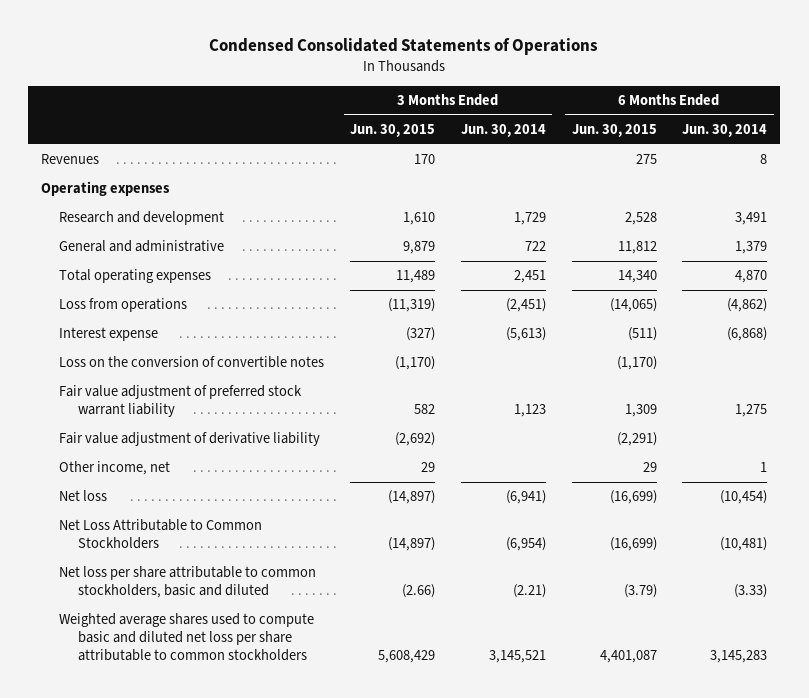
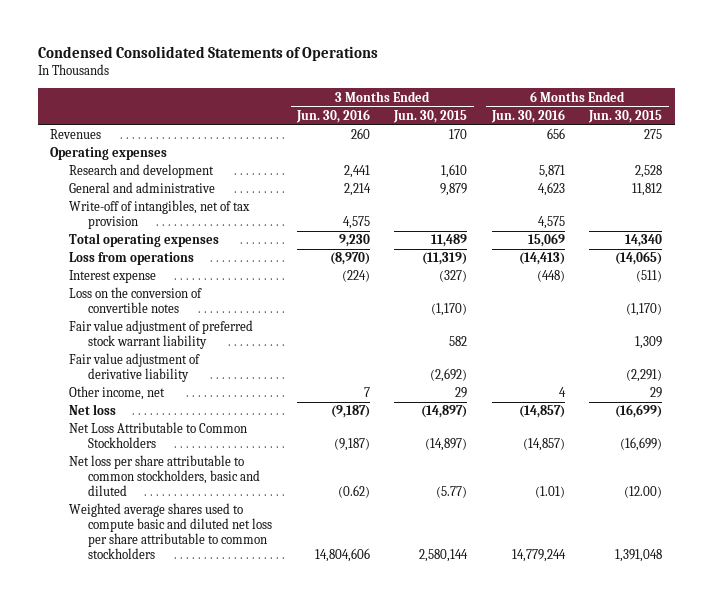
[460,123,546,137] Jun. 30, 2014 -> none
[682,123,768,137] Jun. 30, 2014 -> none
none -> [295,108,370,123] Jun. 30, 2016
none -> [490,108,565,123] Jun. 30, 2016
none -> [69,200,251,230] Write-off of intangibles, net of tax provision
[402,584,436,599] (2.66) -> [436,486,468,499] (5.77)
[623,584,657,599] (3.79) -> [624,486,663,499] (12.00)
[378,650,436,664] 5,608,429 -> [419,549,469,563] 2,580,144
[599,650,657,664] 4,401,087 -> [615,549,663,563] 1,391,048

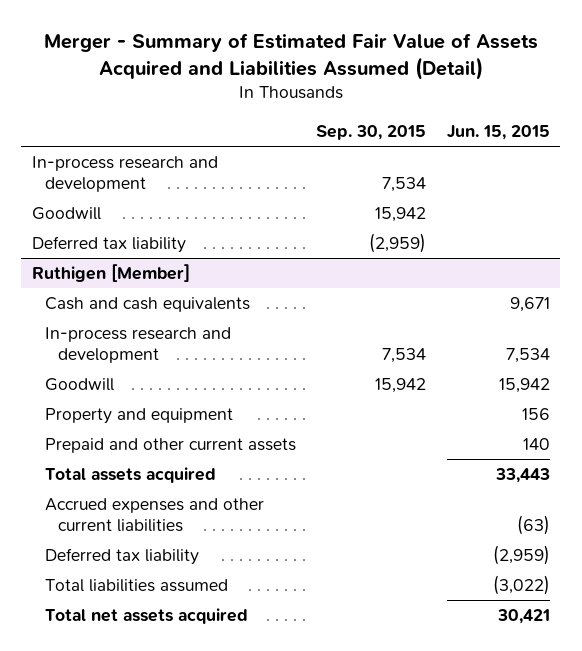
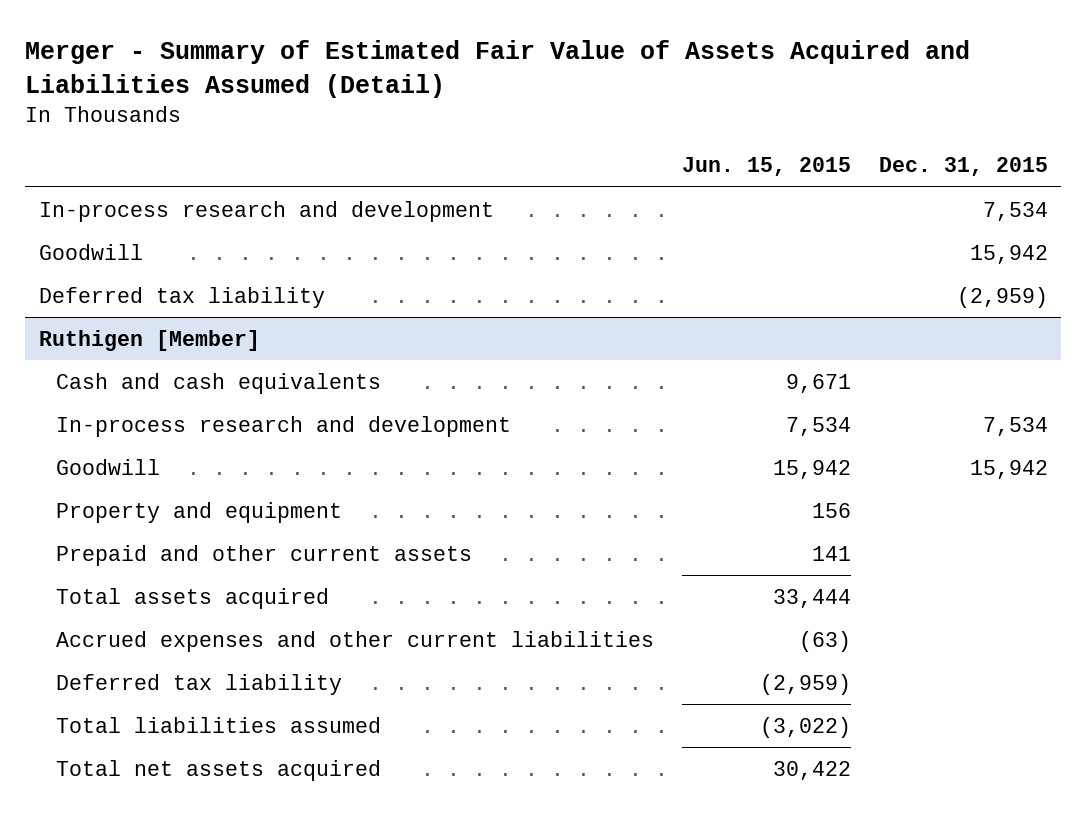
[316,124,427,140] Sep. 30, 2015 -> none
none -> [878,157,1048,177] Dec. 31, 2015
[523,438,551,451] 140 -> [811,545,851,561] 141
[495,468,551,484] 33,443 -> [772,588,851,608] 33,444
[497,609,551,625] 30,421 -> [772,760,851,780] 30,422

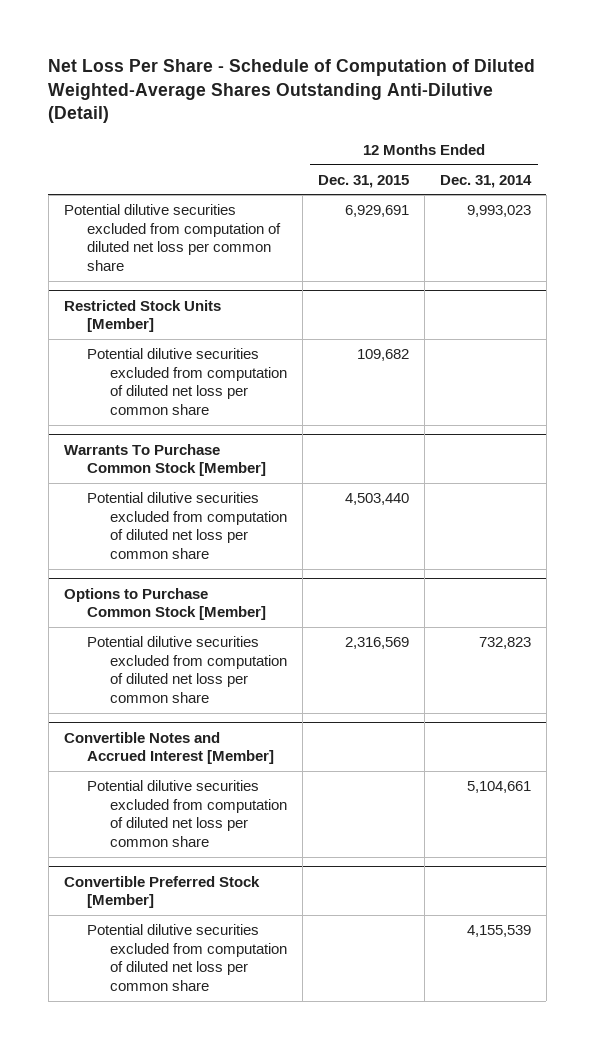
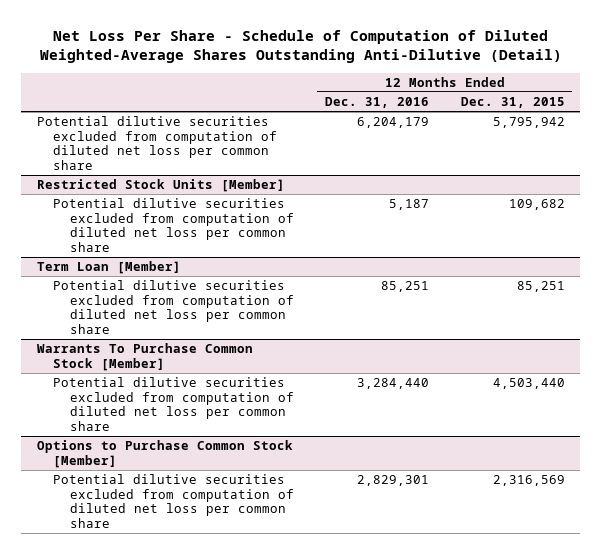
[439,174,532,188] Dec. 31, 2014 -> none
none -> [325,96,430,108] Dec. 31, 2016
[345,205,410,218] 6,929,691 -> [492,117,565,129] 5,795,942
none -> [36,261,181,275] Term Loan [Member]
none -> [53,280,294,334] Potential dilutive securities excluded from computation of diluted net loss per common share
[63,731,275,765] Convertible Notes and Accrued Interest [Member] -> none
[87,780,288,847] Potential dilutive securities excluded from computation of diluted net loss per common share -> none
[63,875,260,909] Convertible Preferred Stock [Member] -> none
[87,924,288,991] Potential dilutive securities excluded from computation of diluted net loss per common share -> none

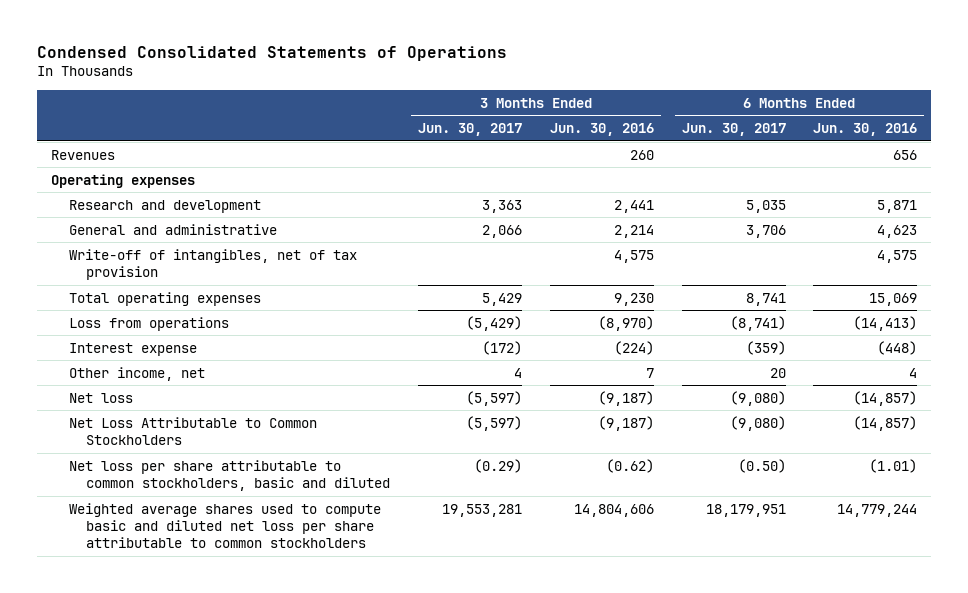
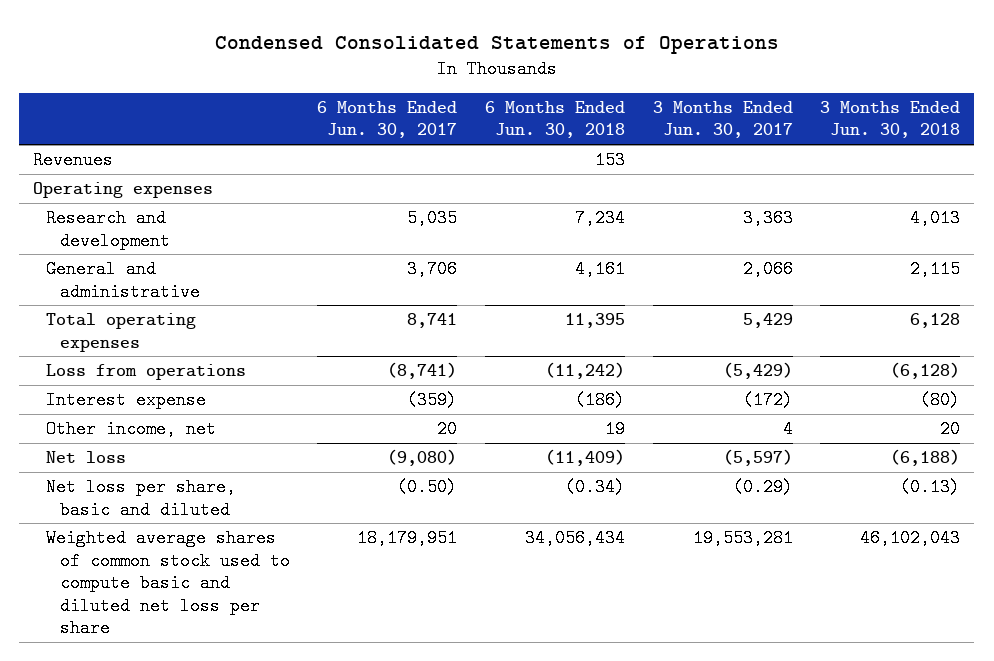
[549,123,654,137] Jun. 30, 2016 -> none
[813,123,918,137] Jun. 30, 2016 -> none
none -> [485,100,626,139] 6 Months Ended Jun. 30, 2018
none -> [820,100,961,139] 3 Months Ended Jun. 30, 2018
[68,248,357,280] Write-off of intangibles, net of tax provision -> none
[68,416,317,445] Net Loss Attributable to Common Stockholders -> none
[68,459,391,491] Net loss per share attributable to common stockholders, basic and diluted -> [46,478,237,519] Net loss per share, basic and diluted
[68,502,381,549] Weighted average shares used to compute basic and diluted net loss per share attributable to common stockholders -> [46,529,290,638] Weighted average shares of common stock used to compute basic and diluted net loss per share

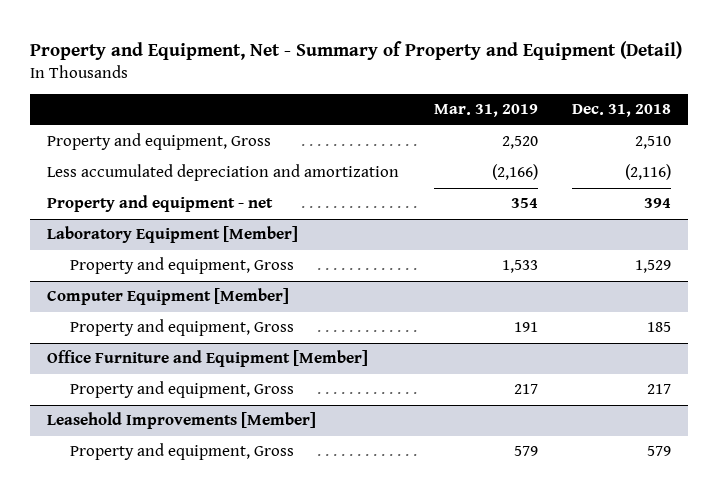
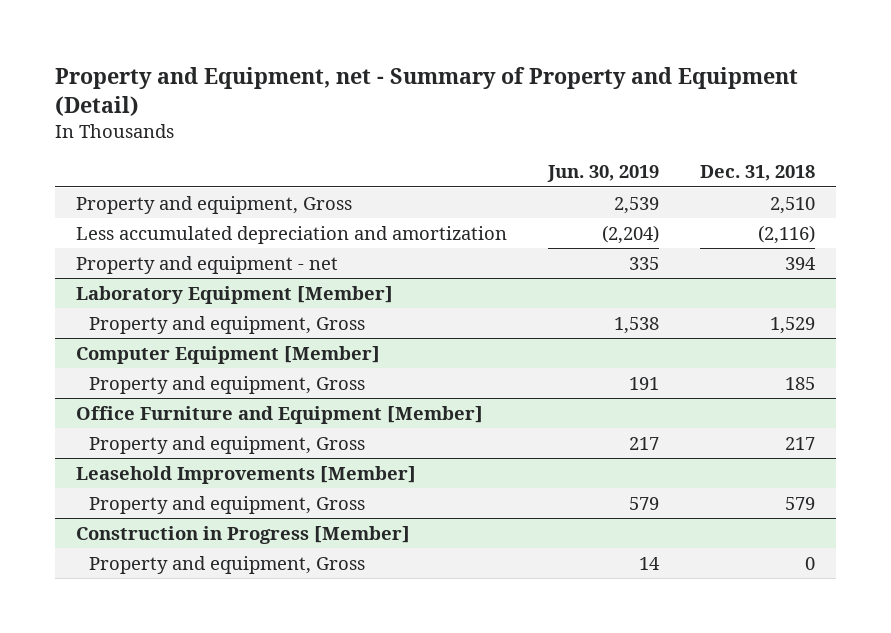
[30,40,683,60] Property and Equipment, Net - Summary of Property and Equipment (Detail) -> [55,66,799,116] Property and Equipment, net - Summary of Property and Equipment (Detail)
[433,104,538,118] Mar. 31, 2019 -> none
none -> [547,165,660,183] Jun. 30, 2019
none -> [75,525,410,544] Construction in Progress [Member]
none -> [88,555,365,574] Property and equipment, Gross

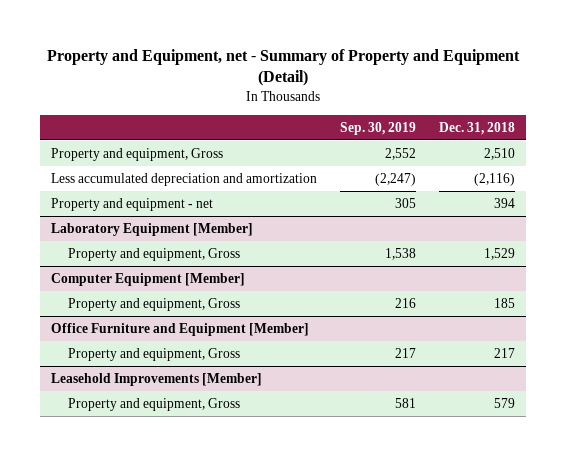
[547,165,660,183] Jun. 30, 2019 -> none
none -> [340,121,417,135] Sep. 30, 2019
[75,525,410,544] Construction in Progress [Member] -> none
[88,555,365,574] Property and equipment, Gross -> none

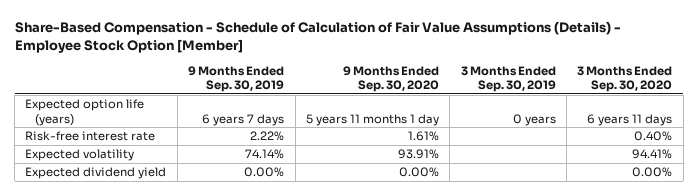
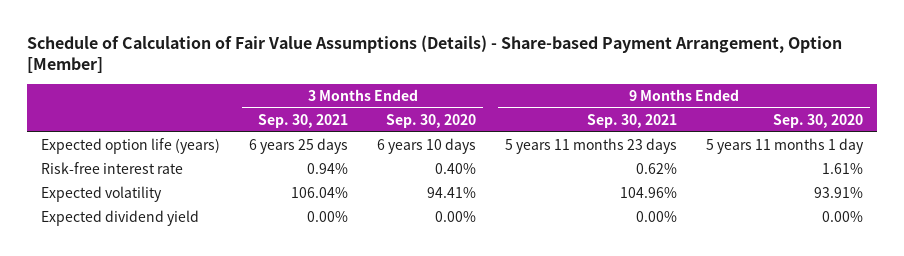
[14,21,621,54] Share-Based Compensation - Schedule of Calculation of Fair Value Assumptions (Details) - Employee Stock Option [Member] -> [27,34,843,74] Schedule of Calculation of Fair Value Assumptions (Details) - Share-based Payment Arrangement, Option [Member]
[188,65,285,93] 9 Months Ended Sep. 30, 2019 -> none
[460,65,556,93] 3 Months Ended Sep. 30, 2019 -> none
none -> [258,113,349,128] Sep. 30, 2021
none -> [586,113,677,128] Sep. 30, 2021
[587,113,673,126] 6 years 11 days -> [377,137,477,154] 6 years 10 days

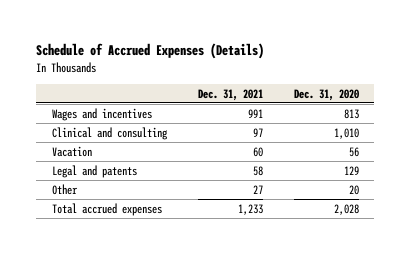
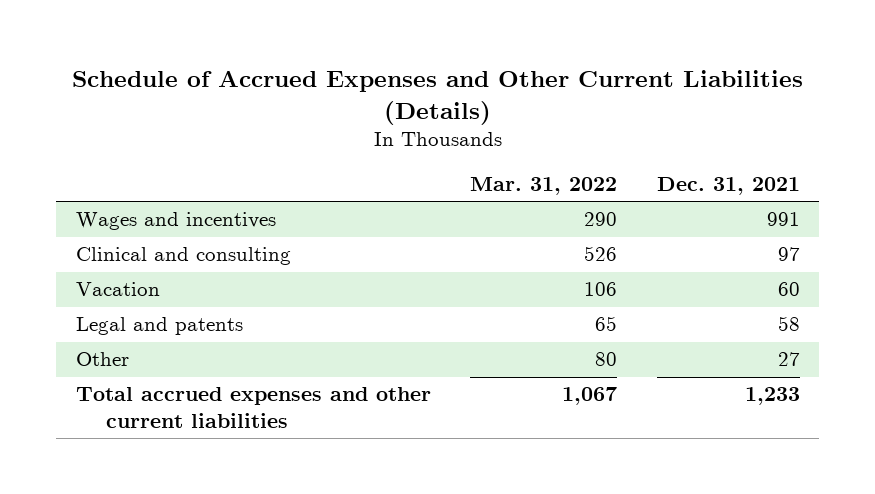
[36,43,265,60] Schedule of Accrued Expenses (Details) -> [71,70,803,125] Schedule of Accrued Expenses and Other Current Liabilities (Details)
[293,88,359,101] Dec. 31, 2020 -> none
none -> [470,176,618,195] Mar. 31, 2022
[51,202,162,216] Total accrued expenses -> [75,387,431,428] Total accrued expenses and other current liabilities

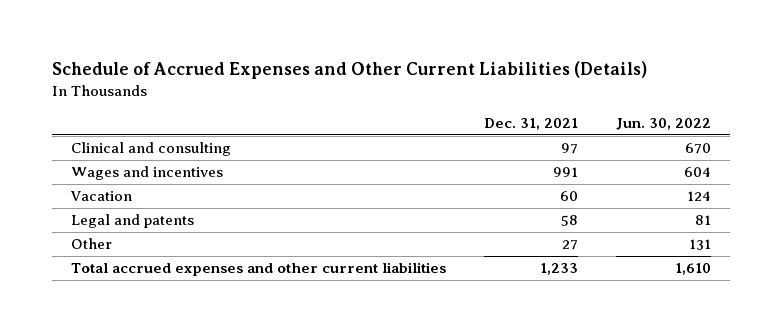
[470,176,618,195] Mar. 31, 2022 -> none
none -> [616,117,712,130] Jun. 30, 2022
[75,212,276,231] Wages and incentives -> [71,166,224,181] Wages and incentives

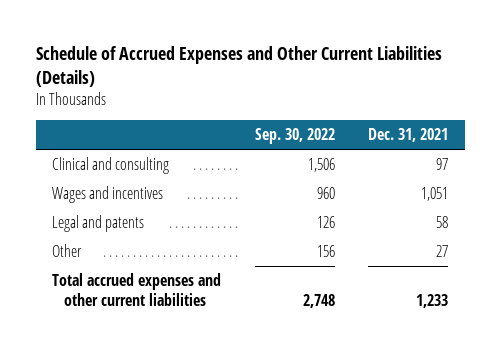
[616,117,712,130] Jun. 30, 2022 -> none
none -> [254,128,335,145] Sep. 30, 2022
[70,191,133,202] Vacation -> none
[553,167,579,178] 991 -> [421,187,449,202] 1,051

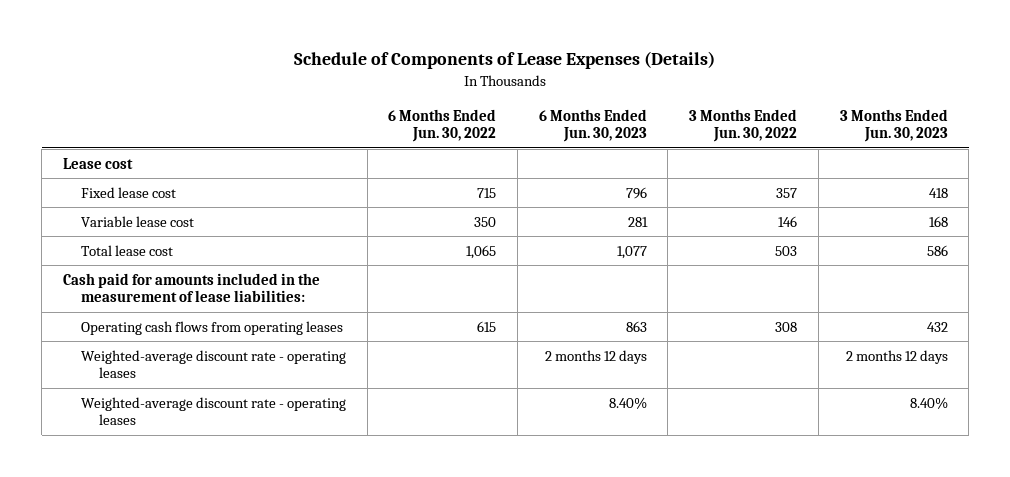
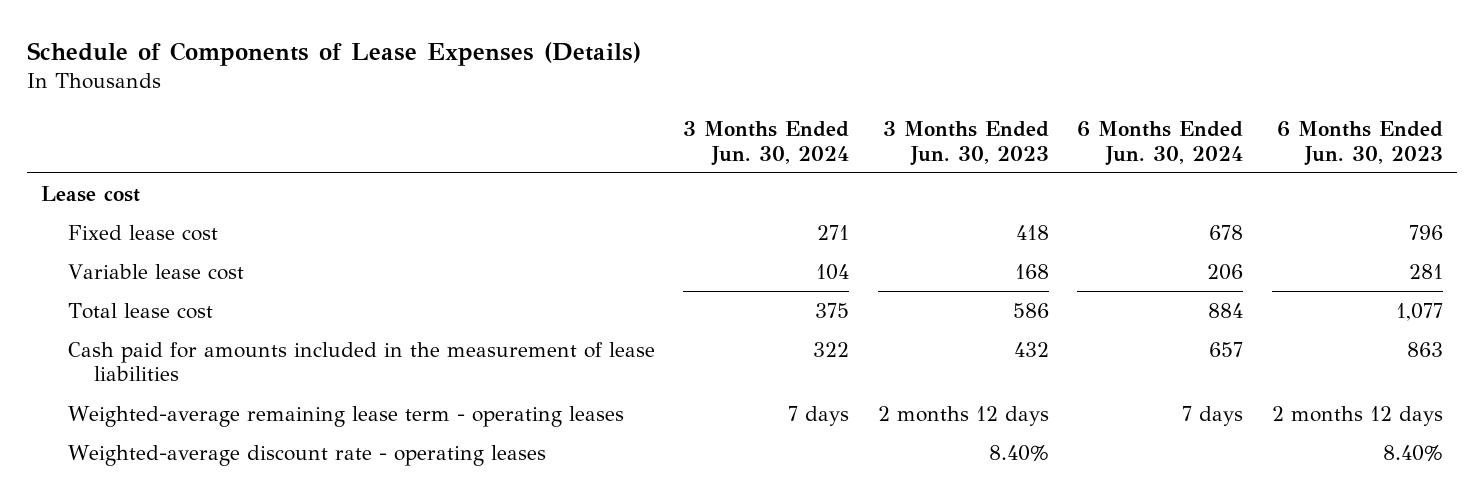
[388,108,497,143] 6 Months Ended Jun. 30, 2022 -> none
[689,108,798,143] 3 Months Ended Jun. 30, 2022 -> none
none -> [683,120,850,166] 3 Months Ended Jun. 30, 2024
none -> [1077,120,1244,166] 6 Months Ended Jun. 30, 2024
[62,272,320,303] Cash paid for amounts included in the measurement of lease liabilities: -> none
[81,320,344,335] Operating cash flows from operating leases -> [67,341,655,382] Cash paid for amounts included in the measurement of lease liabilities
[81,349,347,379] Weighted-average discount rate - operating leases -> [67,405,624,427] Weighted-average remaining lease term - operating leases

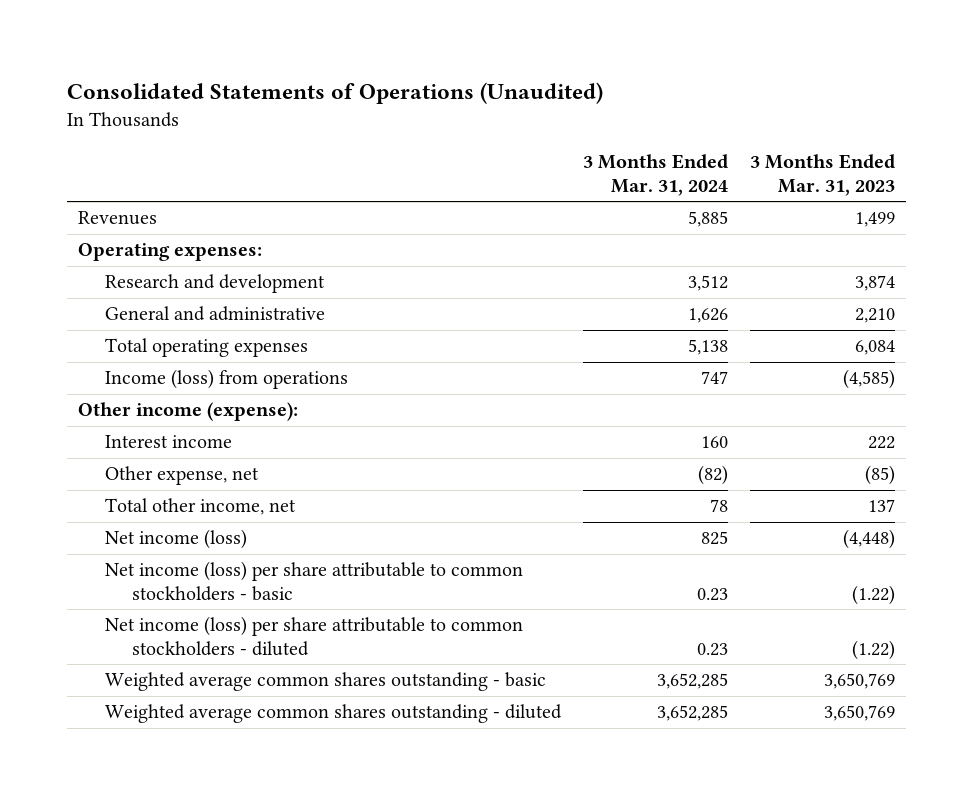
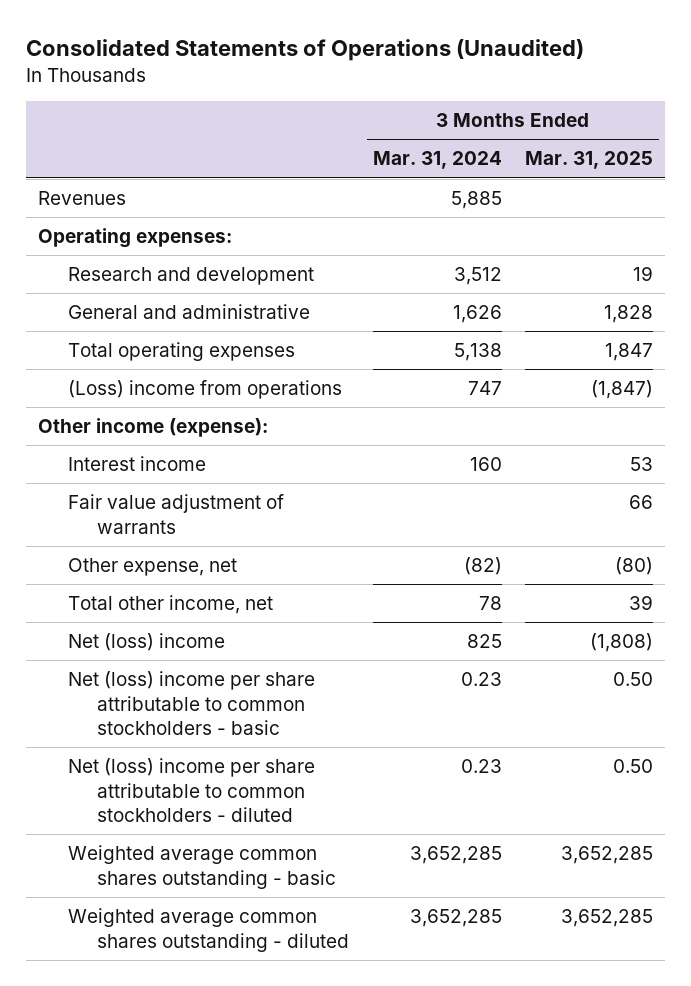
[750,154,896,197] 3 Months Ended Mar. 31, 2023 -> none
none -> [525,151,654,170] Mar. 31, 2025
[105,369,349,390] Income (loss) from operations -> [67,380,342,400] (Loss) income from operations
none -> [67,494,284,534] Fair value adjustment of warrants
[105,529,248,550] Net income (loss) -> [67,633,225,652] Net (loss) income
[105,561,524,602] Net income (loss) per share attributable to common stockholders - basic -> [67,671,315,736] Net (loss) income per share attributable to common stockholders - basic
[105,616,524,657] Net income (loss) per share attributable to common stockholders - diluted -> [67,758,315,823] Net (loss) income per share attributable to common stockholders - diluted

